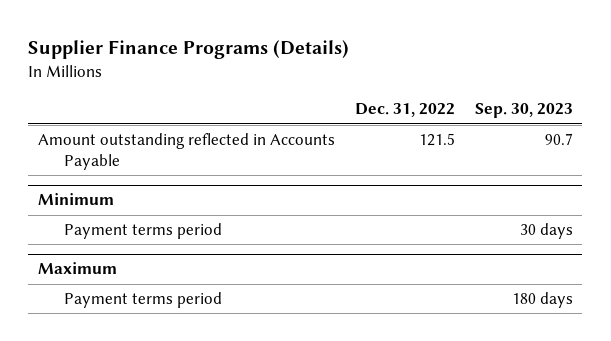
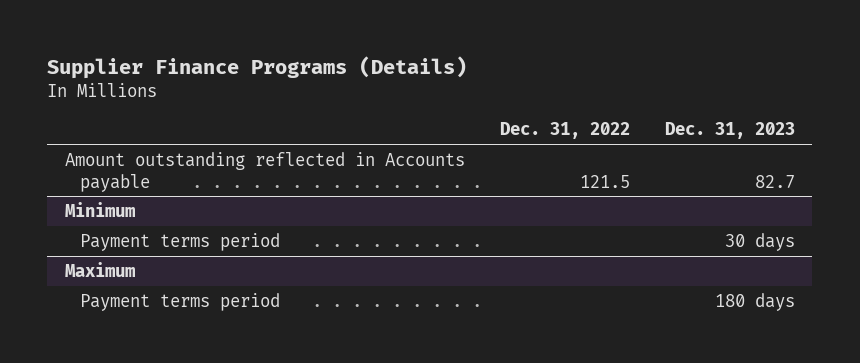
[474,103,573,119] Sep. 30, 2023 -> none
none -> [664,122,795,140] Dec. 31, 2023
[38,133,336,170] Amount outstanding reflected in Accounts Payable -> [64,151,465,192] Amount outstanding reflected in Accounts payable

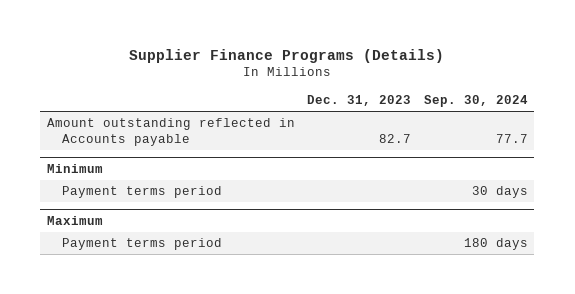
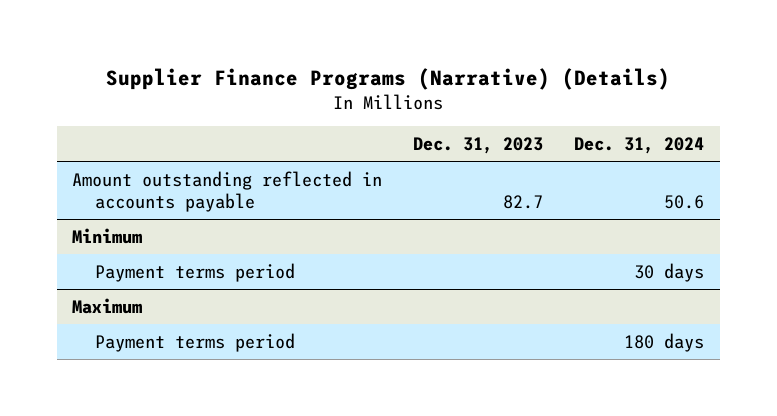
[129,48,445,63] Supplier Finance Programs (Details) -> [106,67,671,90] Supplier Finance Programs (Narrative) (Details)
[423,95,528,108] Sep. 30, 2024 -> none
none -> [574,137,705,155] Dec. 31, 2024
[46,118,295,146] Amount outstanding reflected in Accounts payable -> [72,170,383,212] Amount outstanding reflected in accounts payable

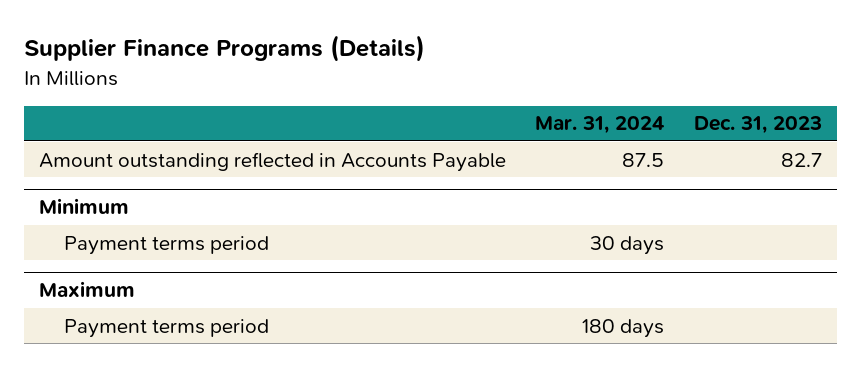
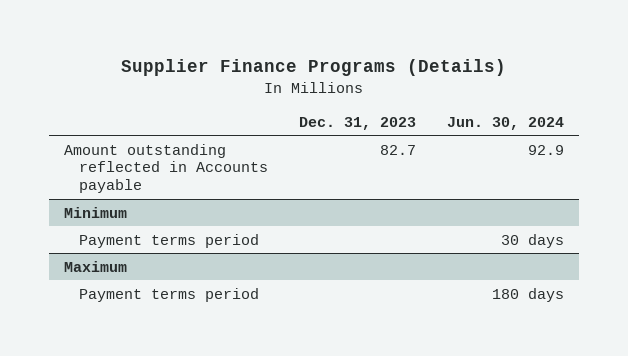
[535,116,665,135] Mar. 31, 2024 -> none
none -> [446,116,564,130] Jun. 30, 2024
[38,151,506,172] Amount outstanding reflected in Accounts Payable -> [64,143,269,194] Amount outstanding reflected in Accounts payable

